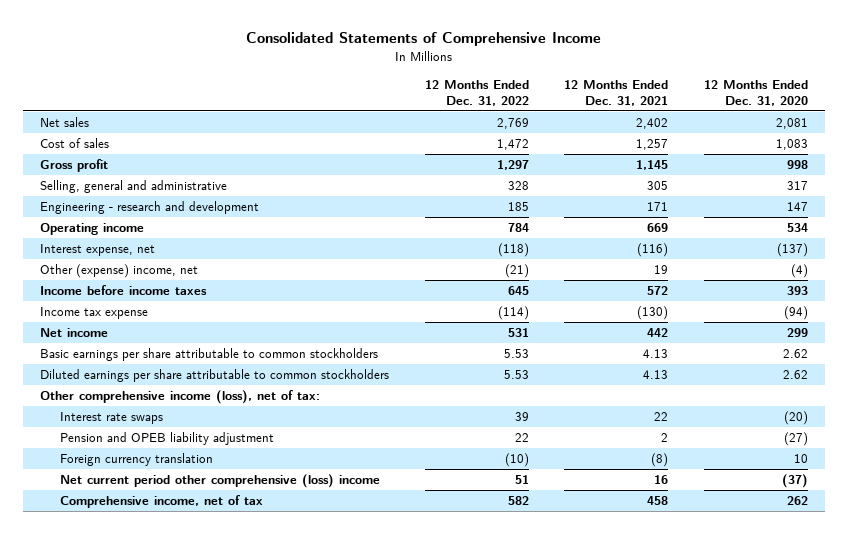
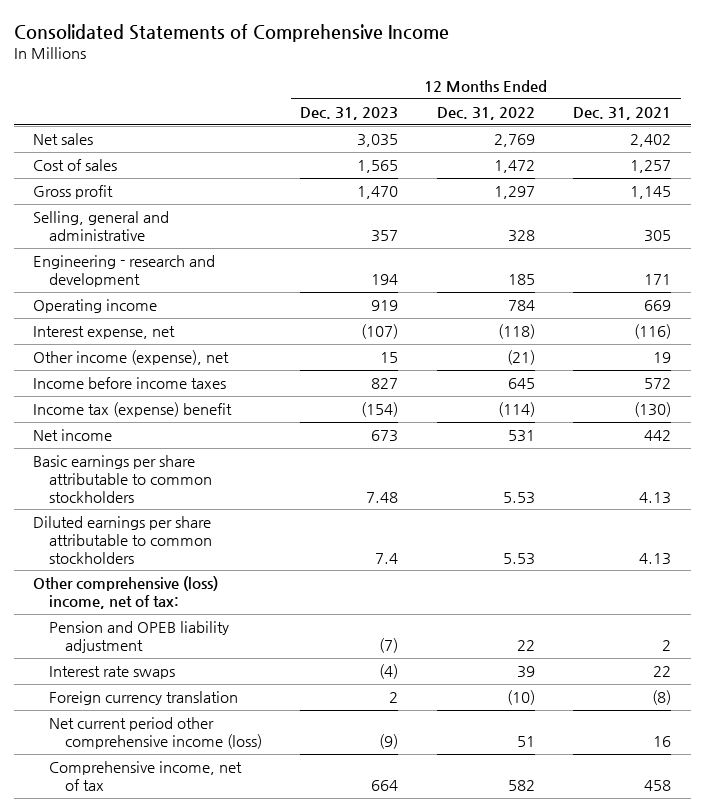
[703,80,808,106] 12 Months Ended Dec. 31, 2020 -> none
none -> [300,107,399,121] Dec. 31, 2023
[40,264,199,279] Other (expense) income, net -> [33,350,230,366] Other income (expense), net
[40,307,149,320] Income tax expense -> [33,402,233,418] Income tax (expense) benefit
[40,390,321,405] Other comprehensive income (loss), net of tax: -> [33,576,219,610] Other comprehensive (loss) income, net of tax:
[59,412,163,425] Interest rate swaps -> [49,666,176,680] Interest rate swaps
[59,474,380,489] Net current period other comprehensive (loss) income -> [49,717,262,750] Net current period other comprehensive income (loss)

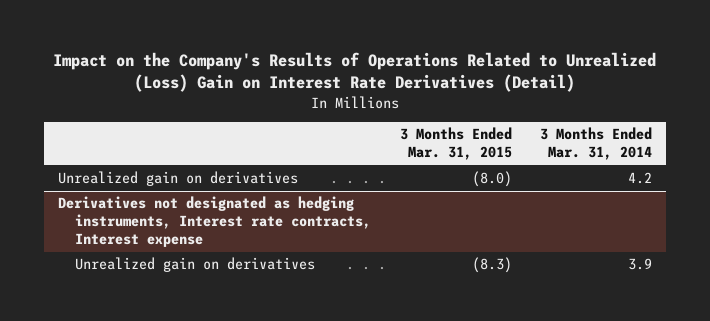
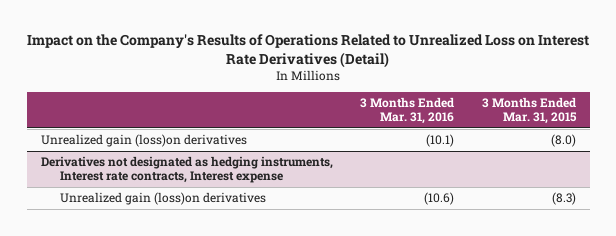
[52,51,656,93] Impact on the Company's Results of Operations Related to Unrealized (Loss) Gain on Interest Rate Derivatives (Detail) -> [27,34,590,69] Impact on the Company's Results of Operations Related to Unrealized Loss on Interest Rate Derivatives (Detail)
[540,127,653,161] 3 Months Ended Mar. 31, 2014 -> none
none -> [360,97,455,125] 3 Months Ended Mar. 31, 2016
[57,171,298,187] Unrealized gain on derivatives -> [40,134,247,148] Unrealized gain (loss)on derivatives
[75,257,316,273] Unrealized gain on derivatives -> [59,192,266,206] Unrealized gain (loss)on derivatives

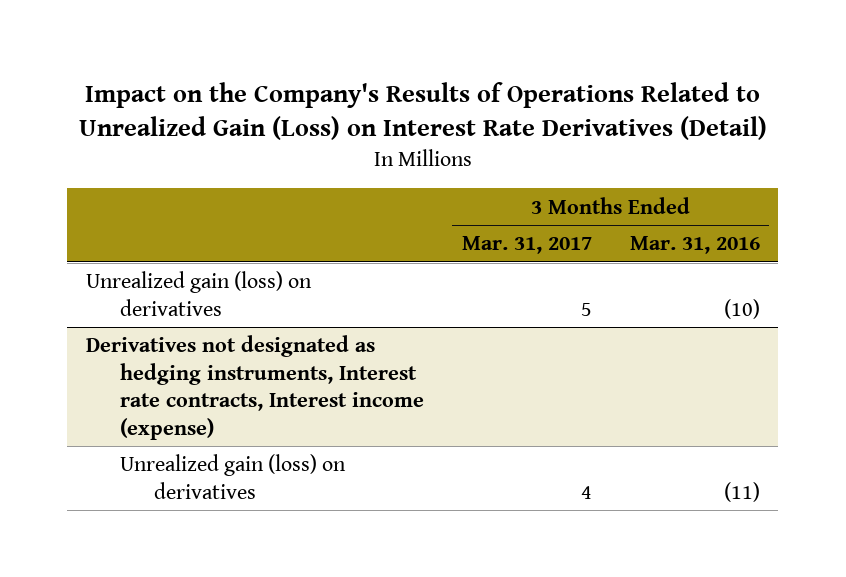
[27,34,590,69] Impact on the Company's Results of Operations Related to Unrealized Loss on Interest Rate Derivatives (Detail) -> [78,81,767,141] Impact on the Company's Results of Operations Related to Unrealized Gain (Loss) on Interest Rate Derivatives (Detail)
[481,97,577,125] 3 Months Ended Mar. 31, 2015 -> none
none -> [461,236,592,255] Mar. 31, 2017
[40,134,247,148] Unrealized gain (loss)on derivatives -> [86,271,313,316] Unrealized gain (loss) on derivatives
[426,134,455,148] (10.1) -> [723,298,760,319] (10)
[40,156,333,184] Derivatives not designated as hedging instruments, Interest rate contracts, Interest expense -> [86,335,425,440] Derivatives not designated as hedging instruments, Interest rate contracts, Interest income (expense)
[59,192,266,206] Unrealized gain (loss)on derivatives -> [120,454,347,499] Unrealized gain (loss) on derivatives
[424,192,455,206] (10.6) -> [723,481,760,502] (11)

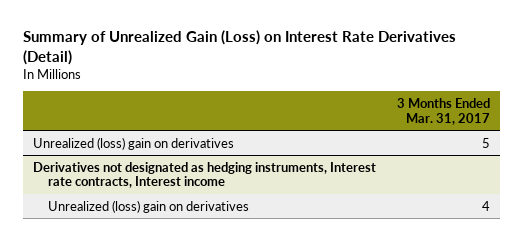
[78,81,767,141] Impact on the Company's Results of Operations Related to Unrealized Gain (Loss) on Interest Rate Derivatives (Detail) -> [22,30,456,65] Summary of Unrealized Gain (Loss) on Interest Rate Derivatives (Detail)
[629,236,760,255] Mar. 31, 2016 -> none
[86,271,313,316] Unrealized gain (loss) on derivatives -> [33,136,235,150] Unrealized (loss) gain on derivatives
[86,335,425,440] Derivatives not designated as hedging instruments, Interest rate contracts, Interest income (expense) -> [33,161,377,189] Derivatives not designated as hedging instruments, Interest rate contracts, Interest income
[120,454,347,499] Unrealized gain (loss) on derivatives -> [48,199,250,213] Unrealized (loss) gain on derivatives

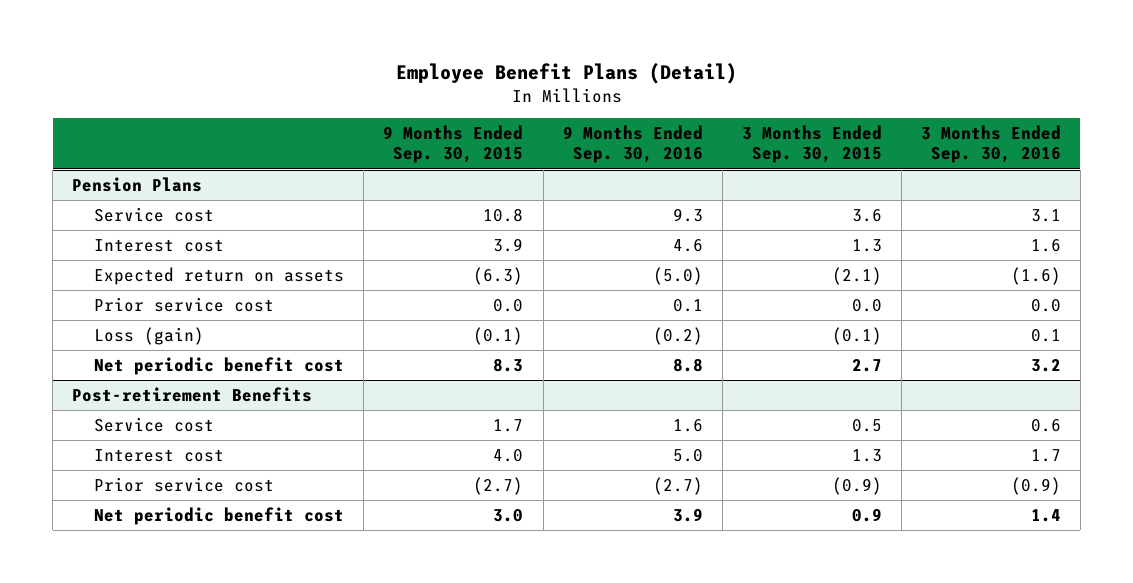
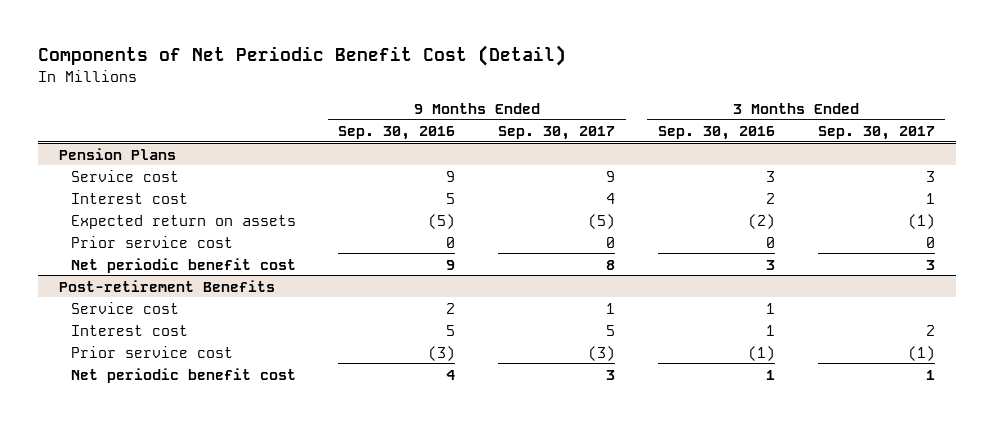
[395,62,737,84] Employee Benefit Plans (Detail) -> [37,45,566,67] Components of Net Periodic Benefit Cost (Detail)
[383,125,524,164] 9 Months Ended Sep. 30, 2015 -> none
[741,125,882,164] 3 Months Ended Sep. 30, 2015 -> none
none -> [498,126,616,141] Sep. 30, 2017
none -> [817,126,935,141] Sep. 30, 2017
[94,326,205,345] Loss (gain) -> none
[672,207,703,222] 9.3 -> [446,170,456,182] 9
[1030,208,1061,222] 3.1 -> [765,170,775,182] 3
[672,238,703,252] 4.6 -> [446,192,456,204] 5
[1030,238,1061,252] 1.6 -> [765,192,775,204] 2
[652,266,703,285] (5.0) -> [428,213,456,229] (5)
[1010,266,1061,285] (1.6) -> [747,213,775,229] (2)
[672,298,703,312] 0.1 -> [446,236,456,248] 0
[1030,298,1061,312] 0.0 -> [765,236,775,248] 0
[672,357,703,372] 8.8 -> [446,259,456,270] 9
[1030,358,1061,372] 3.2 -> [765,259,775,270] 3
[672,418,703,432] 1.6 -> [446,302,456,314] 2
[1030,418,1061,432] 0.6 -> [765,302,775,314] 1
[672,448,703,462] 5.0 -> [446,324,456,336] 5
[1030,448,1061,462] 1.7 -> [765,324,775,336] 1
[652,476,703,495] (2.7) -> [428,345,456,361] (3)
[1010,476,1061,495] (0.9) -> [747,345,775,361] (1)
[672,507,703,522] 3.9 -> [446,369,456,380] 4
[1030,508,1061,522] 1.4 -> [765,369,775,380] 1

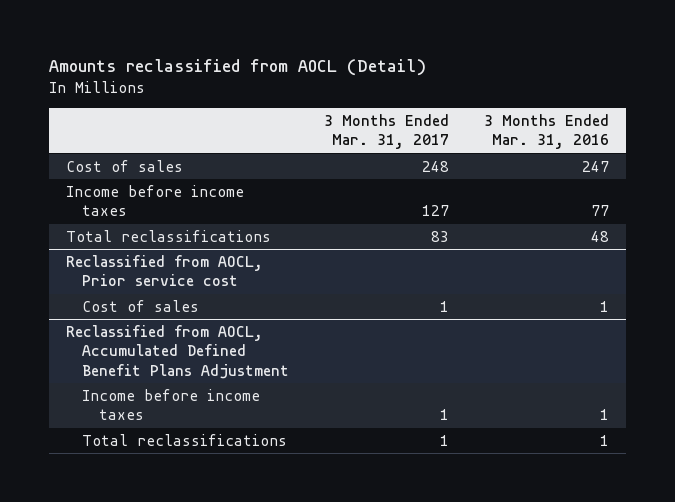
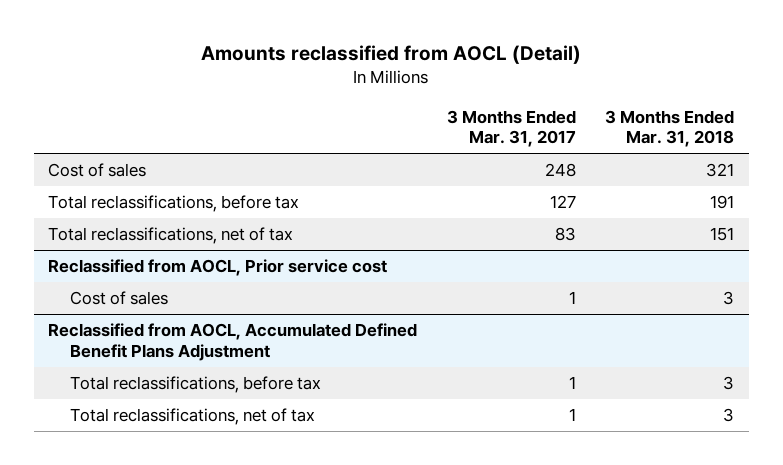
[483,113,609,150] 3 Months Ended Mar. 31, 2016 -> none
none -> [605,109,735,148] 3 Months Ended Mar. 31, 2018
[65,184,244,217] Income before income taxes -> [48,195,300,213] Total reclassifications, before tax
[65,229,271,242] Total reclassifications -> [48,227,294,245] Total reclassifications, net of tax
[82,388,261,421] Income before income taxes -> [70,376,322,394] Total reclassifications, before tax
[82,433,288,446] Total reclassifications -> [70,408,316,426] Total reclassifications, net of tax

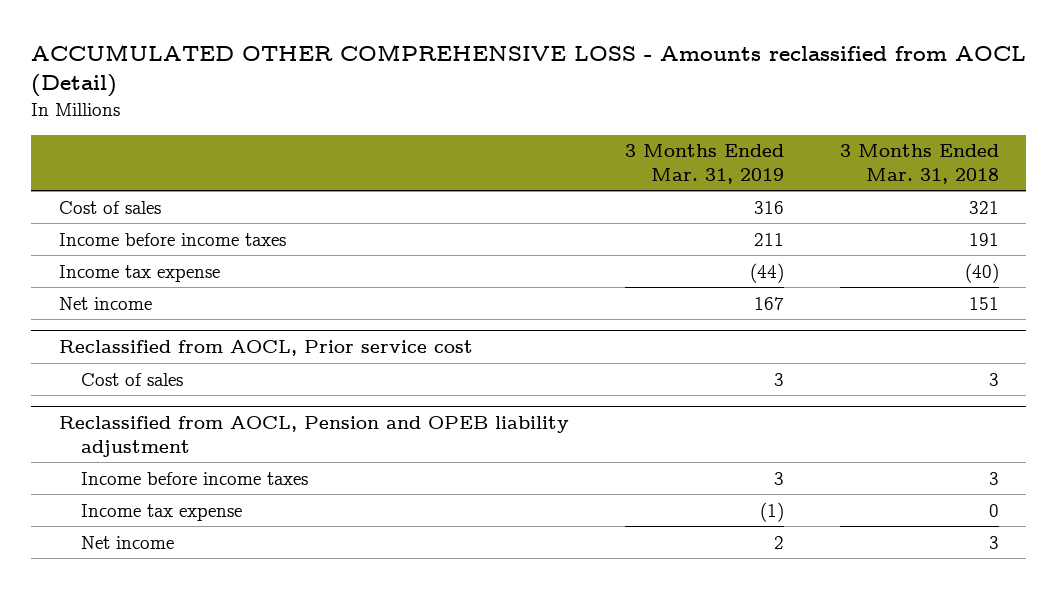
[201,45,582,65] Amounts reclassified from AOCL (Detail) -> [31,43,1027,98] ACCUMULATED OTHER COMPREHENSIVE LOSS - Amounts reclassified from AOCL (Detail)
[446,109,576,148] 3 Months Ended Mar. 31, 2017 -> none
none -> [624,144,784,184] 3 Months Ended Mar. 31, 2019
[48,195,300,213] Total reclassifications, before tax -> [59,232,287,246] Income before income taxes
none -> [59,264,221,282] Income tax expense
[48,227,294,245] Total reclassifications, net of tax -> [59,296,153,310] Net income
[48,323,418,361] Reclassified from AOCL, Accumulated Defined Benefit Plans Adjustment -> none
none -> [59,416,570,457] Reclassified from AOCL, Pension and OPEB liability adjustment
[70,376,322,394] Total reclassifications, before tax -> [80,471,308,485] Income before income taxes
none -> [80,503,242,521] Income tax expense
[70,408,316,426] Total reclassifications, net of tax -> [80,535,174,549] Net income

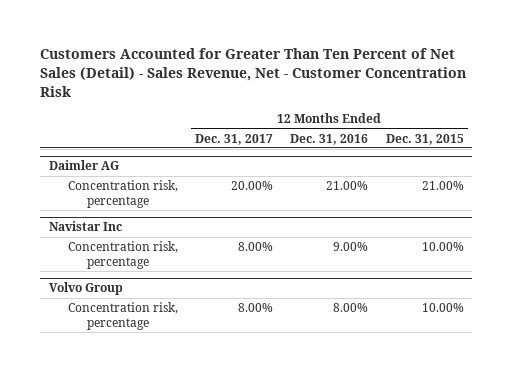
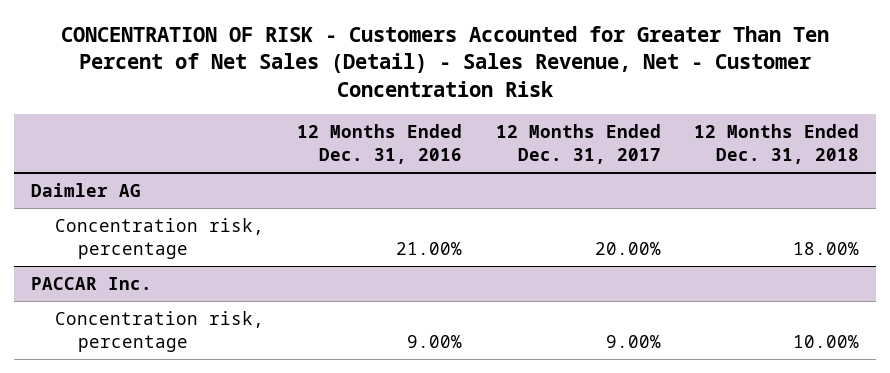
[40,48,467,98] Customers Accounted for Greater Than Ten Percent of Net Sales (Detail) - Sales Revenue, Net - Customer Concentration Risk -> [61,25,830,97] CONCENTRATION OF RISK - Customers Accounted for Greater Than Ten Percent of Net Sales (Detail) - Sales Revenue, Net - Customer Concentration Risk
[385,133,464,145] Dec. 31, 2015 -> none
none -> [694,124,860,165] 12 Months Ended Dec. 31, 2018
[48,282,123,296] Volvo Group -> none
[68,301,179,330] Concentration risk, percentage -> none
[48,221,122,232] Navistar Inc -> [31,276,153,290] PACCAR Inc.
[238,241,274,251] 8.00% -> [605,334,661,348] 9.00%

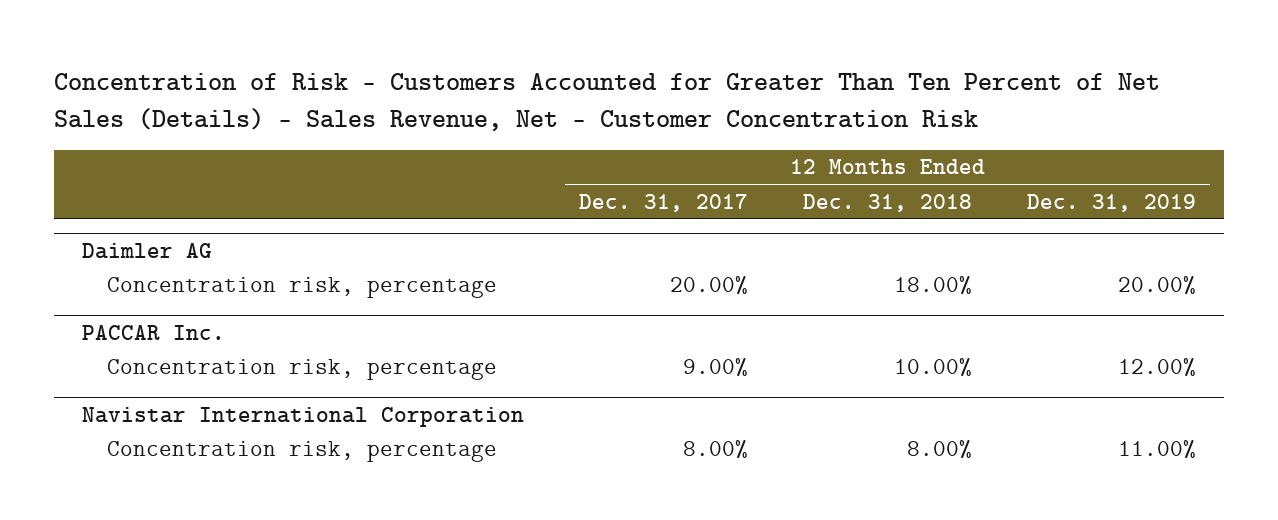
[61,25,830,97] CONCENTRATION OF RISK - Customers Accounted for Greater Than Ten Percent of Net Sales (Detail) - Sales Revenue, Net - Customer Concentration Risk -> [54,73,1161,131] Concentration of Risk - Customers Accounted for Greater Than Ten Percent of Net Sales (Details) - Sales Revenue, Net - Customer Concentration Risk
[297,124,463,165] 12 Months Ended Dec. 31, 2016 -> none
none -> [1027,193,1197,212] Dec. 31, 2019
none -> [81,406,524,427] Navistar International Corporation
none -> [107,441,498,463] Concentration risk, percentage

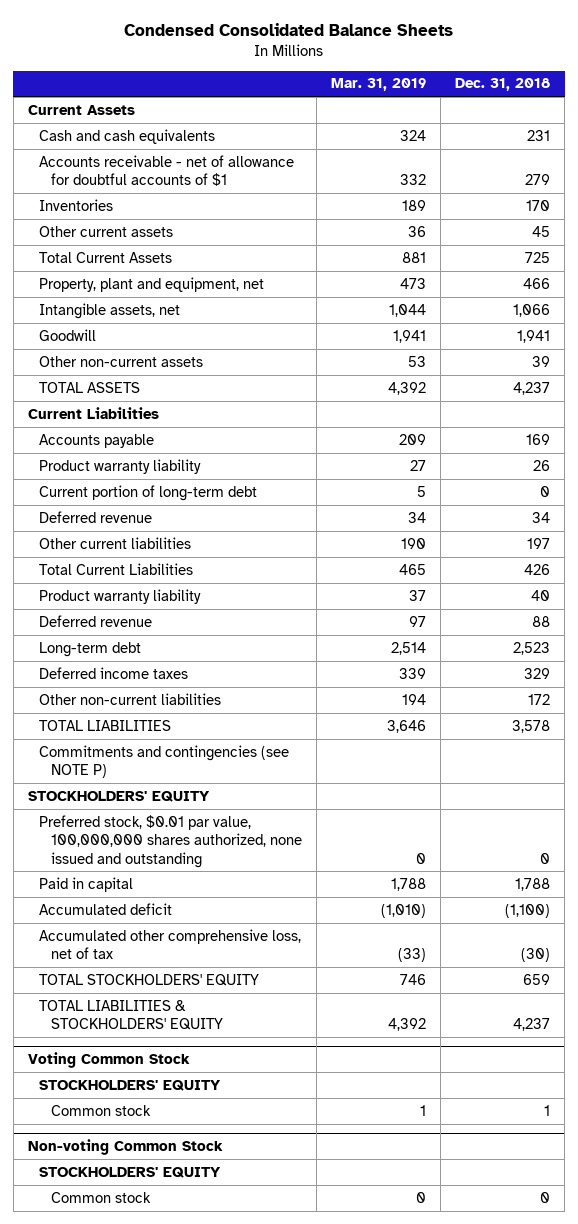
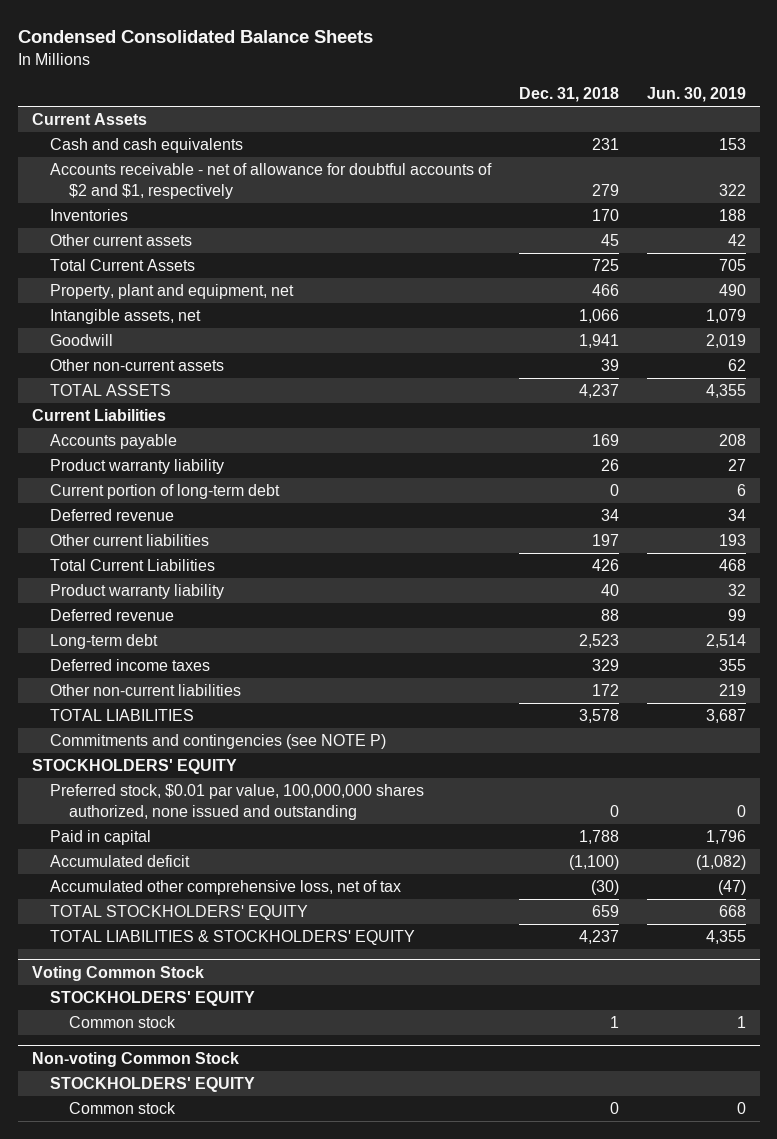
[331,78,427,92] Mar. 31, 2019 -> none
none -> [646,87,746,103] Jun. 30, 2019
[39,154,295,187] Accounts receivable - net of allowance for doubtful accounts of $1 -> [50,163,493,199] Accounts receivable - net of allowance for doubtful accounts of $2 and $1, respectively

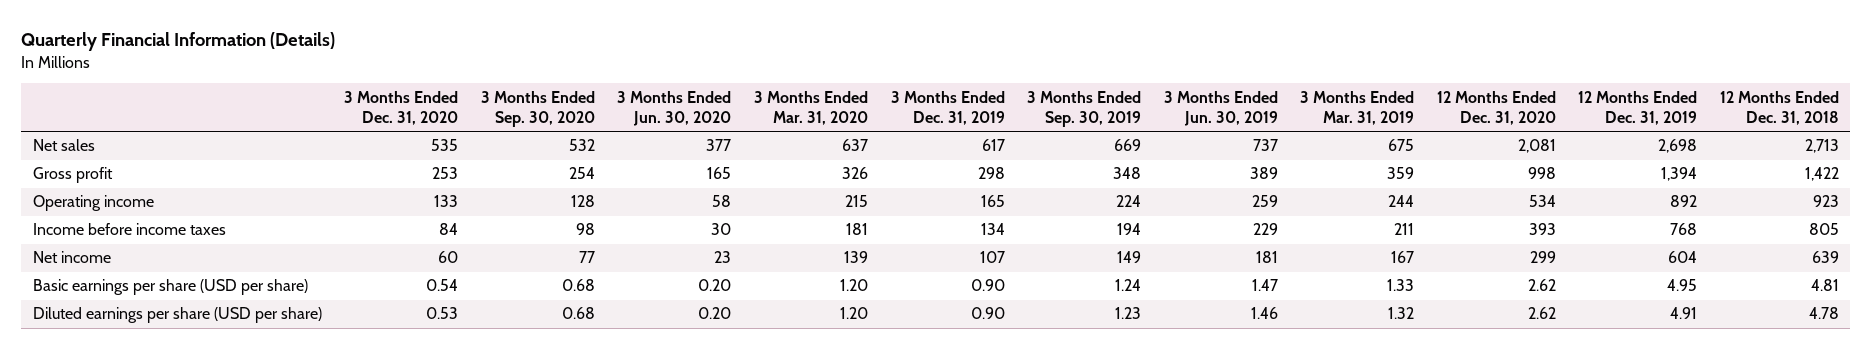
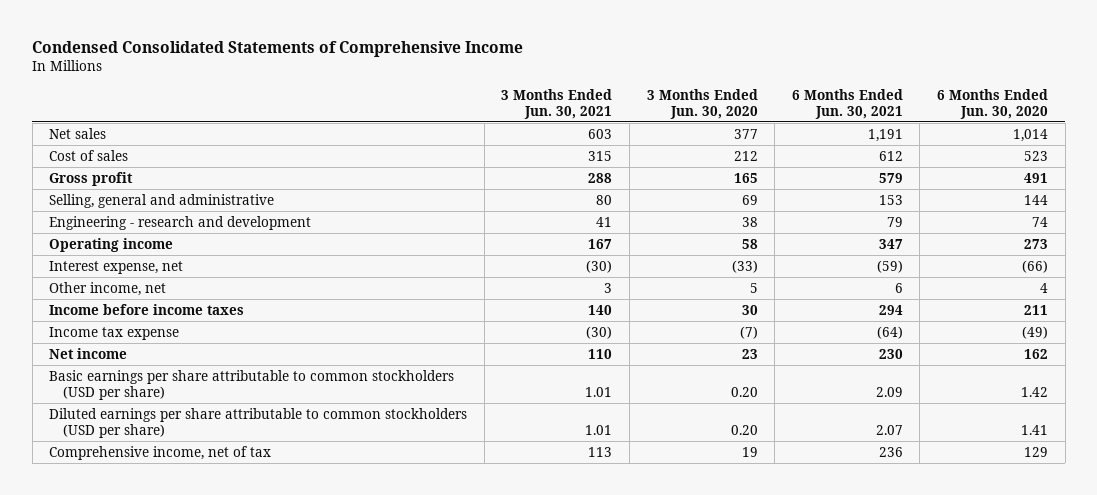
[21,32,336,52] Quarterly Financial Information (Details) -> [32,40,524,57] Condensed Consolidated Statements of Comprehensive Income
[344,90,459,125] 3 Months Ended Dec. 31, 2020 -> none
[480,90,595,127] 3 Months Ended Sep. 30, 2020 -> none
[754,90,869,125] 3 Months Ended Mar. 31, 2020 -> none
[890,90,1005,125] 3 Months Ended Dec. 31, 2019 -> none
[1027,90,1142,127] 3 Months Ended Sep. 30, 2019 -> none
[1163,90,1278,126] 3 Months Ended Jun. 30, 2019 -> none
[1300,90,1415,125] 3 Months Ended Mar. 31, 2019 -> none
[1436,90,1556,125] 12 Months Ended Dec. 31, 2020 -> none
[1578,90,1698,125] 12 Months Ended Dec. 31, 2019 -> none
[1720,90,1840,125] 12 Months Ended Dec. 31, 2018 -> none
none -> [501,88,613,119] 3 Months Ended Jun. 30, 2021
none -> [791,88,903,119] 6 Months Ended Jun. 30, 2021
none -> [936,88,1048,119] 6 Months Ended Jun. 30, 2020
none -> [49,149,129,161] Cost of sales
none -> [49,193,275,208] Selling, general and administrative
none -> [49,215,312,230] Engineering - research and development
none -> [49,260,184,274] Interest expense, net
none -> [49,281,167,296] Other income, net
none -> [49,326,180,340] Income tax expense
[32,279,308,296] Basic earnings per share (USD per share) -> [49,369,455,400] Basic earnings per share attributable to common stockholders (USD per share)
[32,307,322,324] Diluted earnings per share (USD per share) -> [49,407,468,438] Diluted earnings per share attributable to common stockholders (USD per share)
none -> [49,445,272,460] Comprehensive income, net of tax

